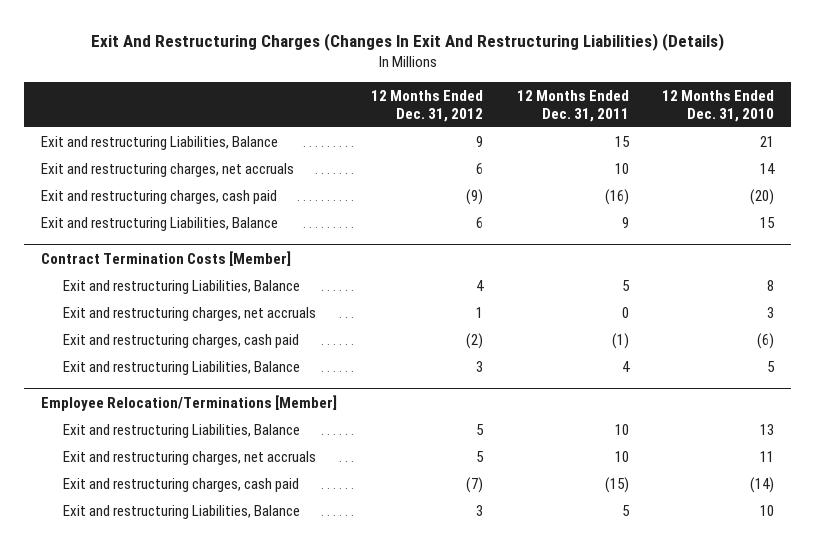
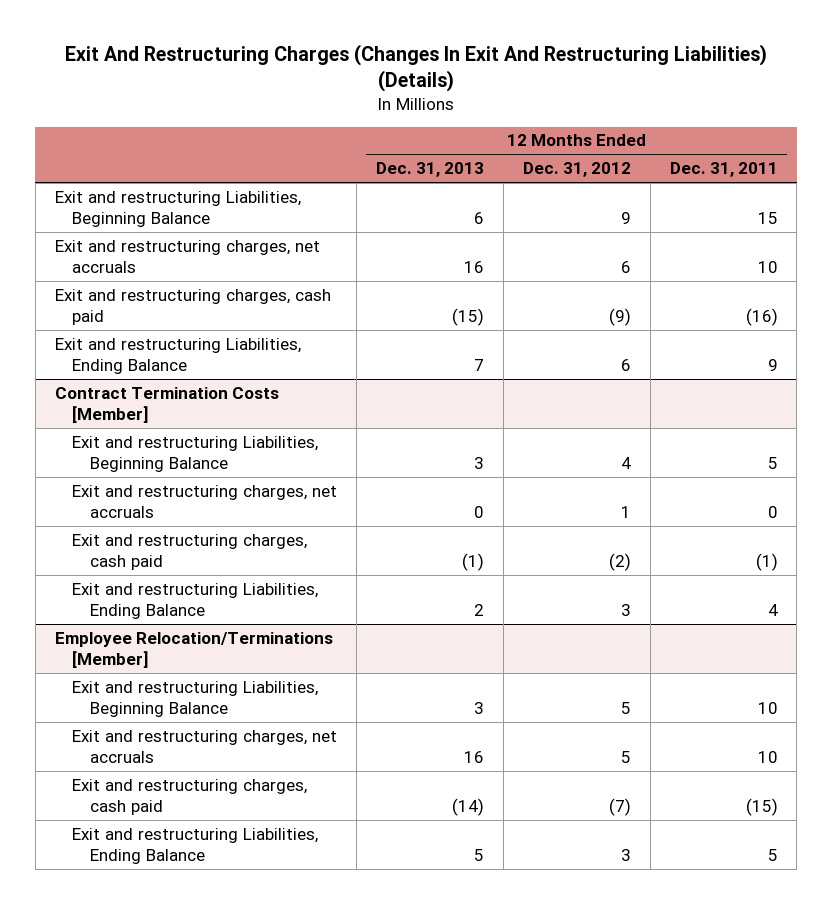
[662,89,775,122] 12 Months Ended Dec. 31, 2010 -> none
none -> [375,162,484,178] Dec. 31, 2013
[41,135,279,150] Exit and restructuring Liabilities, Balance -> [54,190,301,228] Exit and restructuring Liabilities, Beginning Balance
[41,216,279,231] Exit and restructuring Liabilities, Balance -> [54,337,301,375] Exit and restructuring Liabilities, Ending Balance
[62,279,300,294] Exit and restructuring Liabilities, Balance -> [72,435,319,473] Exit and restructuring Liabilities, Beginning Balance
[62,360,300,375] Exit and restructuring Liabilities, Balance -> [72,582,319,620] Exit and restructuring Liabilities, Ending Balance
[62,423,300,438] Exit and restructuring Liabilities, Balance -> [72,680,319,718] Exit and restructuring Liabilities, Beginning Balance
[62,504,300,519] Exit and restructuring Liabilities, Balance -> [72,827,319,865] Exit and restructuring Liabilities, Ending Balance

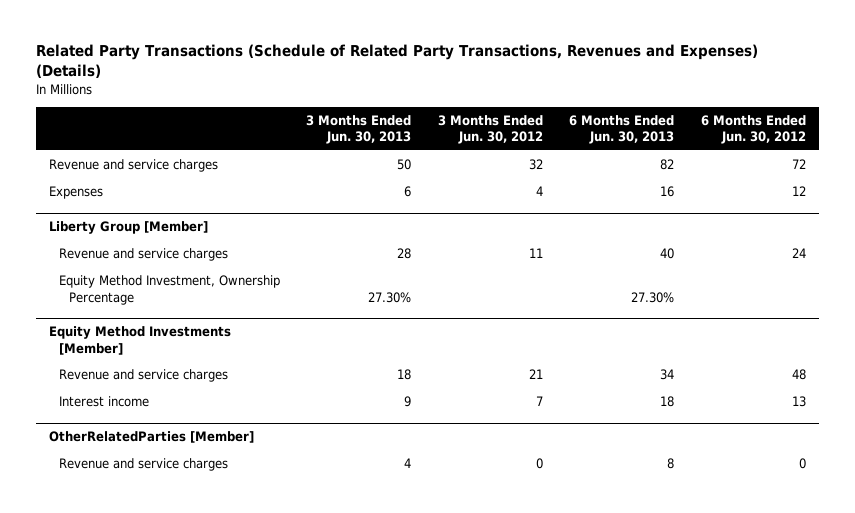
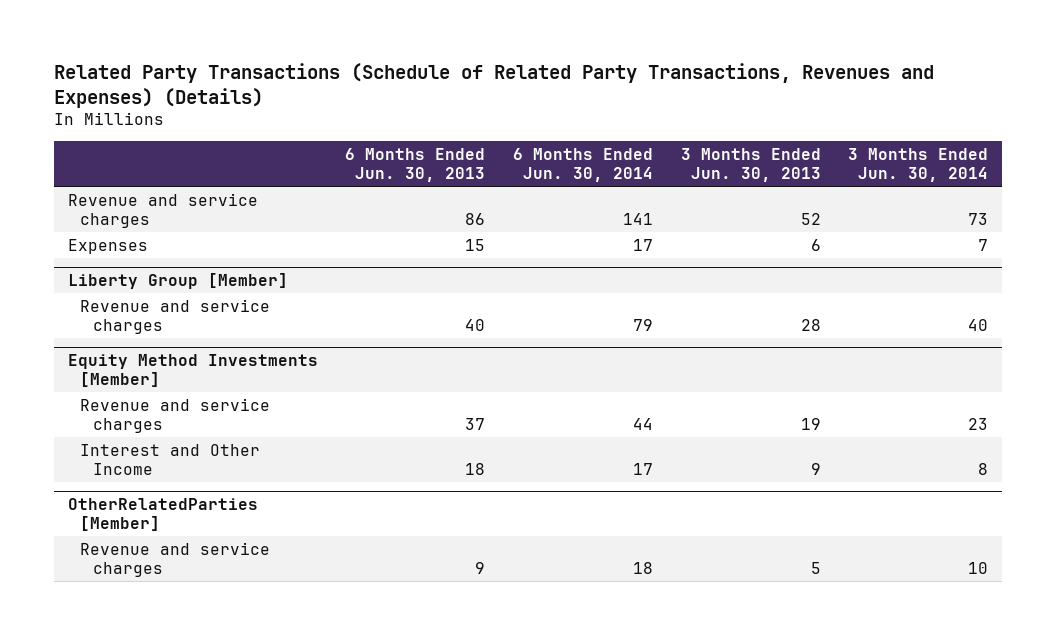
[437,114,543,145] 3 Months Ended Jun. 30, 2012 -> none
[701,114,807,145] 6 Months Ended Jun. 30, 2012 -> none
none -> [512,148,653,183] 6 Months Ended Jun. 30, 2014
none -> [848,148,989,183] 3 Months Ended Jun. 30, 2014
[397,159,412,171] 50 -> [800,212,821,225] 52
[660,159,675,171] 82 -> [465,212,486,225] 86
[660,186,675,198] 16 -> [465,238,486,251] 15
[58,275,280,305] Equity Method Investment, Ownership Percentage -> none
[397,369,412,381] 18 -> [800,417,821,430] 19
[660,369,675,381] 34 -> [465,417,486,430] 37
[58,396,149,408] Interest income -> [80,443,261,475] Interest and Other Income
[404,458,412,469] 4 -> [810,561,821,574] 5
[667,458,675,470] 8 -> [475,561,486,574] 9

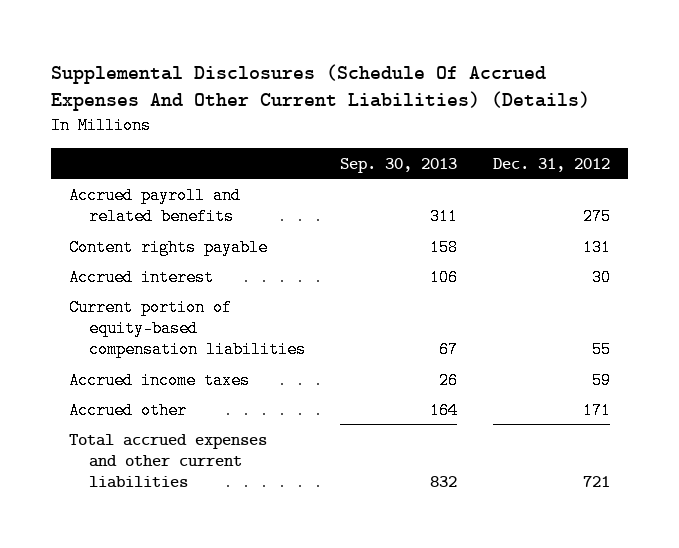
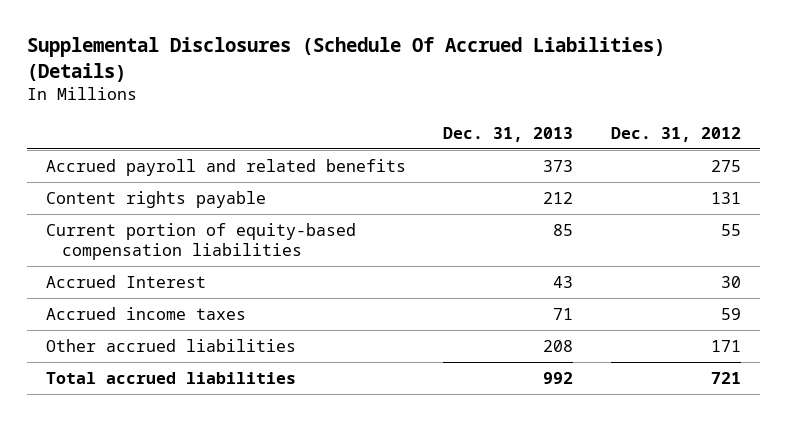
[51,63,591,112] Supplemental Disclosures (Schedule Of Accrued Expenses And Other Current Liabilities) (Details) -> [26,37,665,83] Supplemental Disclosures (Schedule Of Accrued Liabilities) (Details)
[340,157,458,173] Sep. 30, 2013 -> none
none -> [443,126,574,142] Dec. 31, 2013
[68,268,214,286] Accrued interest -> none
none -> [45,274,206,288] Accrued Interest
[68,401,187,419] Accrued other -> [45,338,296,352] Other accrued liabilities
[68,433,267,489] Total accrued expenses and other current liabilities -> [45,371,296,384] Total accrued liabilities

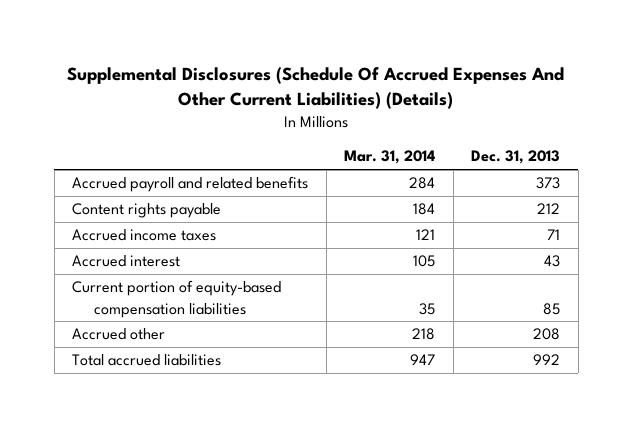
[26,37,665,83] Supplemental Disclosures (Schedule Of Accrued Liabilities) (Details) -> [67,66,565,109] Supplemental Disclosures (Schedule Of Accrued Expenses And Other Current Liabilities) (Details)
[610,126,741,142] Dec. 31, 2012 -> none
none -> [344,150,436,165] Mar. 31, 2014
[45,274,206,288] Accrued Interest -> none
none -> [72,255,181,268] Accrued interest
[45,222,356,261] Current portion of equity-based compensation liabilities -> [72,280,282,318] Current portion of equity-based compensation liabilities
[45,338,296,352] Other accrued liabilities -> [72,328,166,341] Accrued other

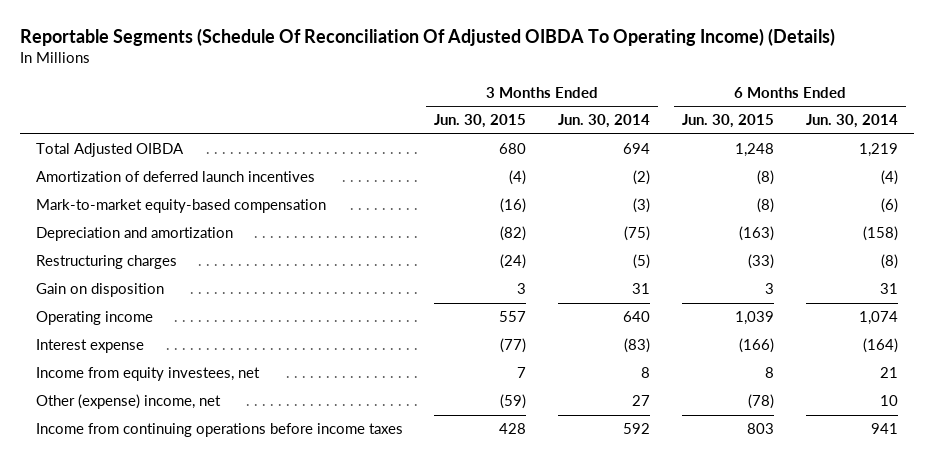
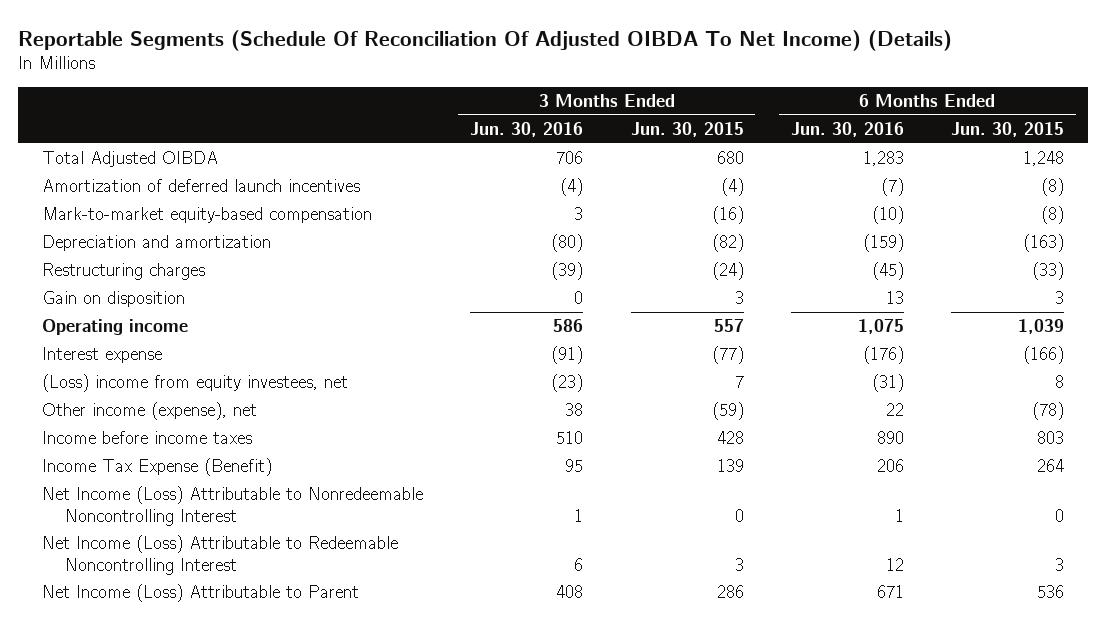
[19,28,835,47] Reportable Segments (Schedule Of Reconciliation Of Adjusted OIBDA To Operating Income) (Details) -> [18,29,953,51] Reportable Segments (Schedule Of Reconciliation Of Adjusted OIBDA To Net Income) (Details)
[558,114,651,129] Jun. 30, 2014 -> none
[805,114,898,129] Jun. 30, 2014 -> none
none -> [470,121,584,137] Jun. 30, 2016
none -> [790,121,904,137] Jun. 30, 2016
[35,367,260,382] Income from equity investees, net -> [41,373,348,392] (Loss) income from equity investees, net
[35,394,221,410] Other (expense) income, net -> [41,401,257,420] Other income (expense), net
[35,423,403,438] Income from continuing operations before income taxes -> [41,430,252,444] Income before income taxes
none -> [41,457,272,476] Income Tax Expense (Benefit)
none -> [41,485,423,526] Net Income (Loss) Attributable to Nonredeemable Noncontrolling Interest
none -> [41,534,398,575] Net Income (Loss) Attributable to Redeemable Noncontrolling Interest
none -> [41,583,359,602] Net Income (Loss) Attributable to Parent

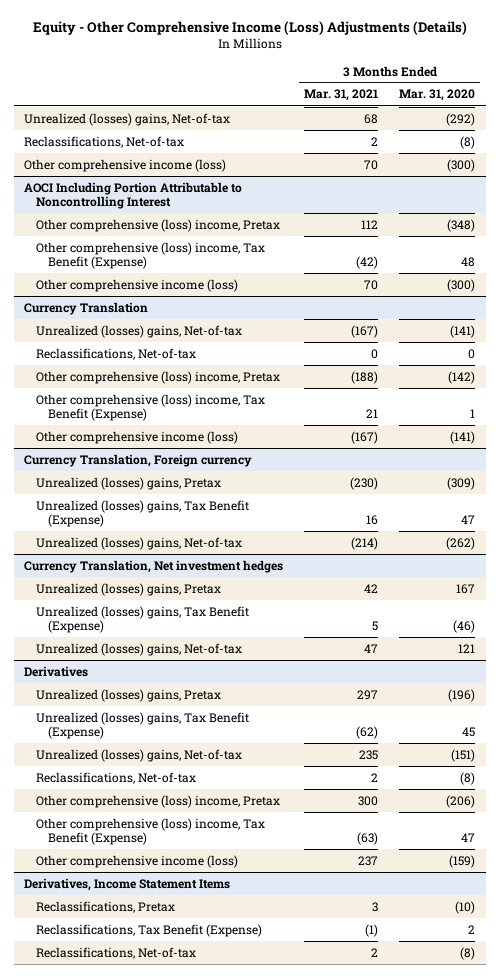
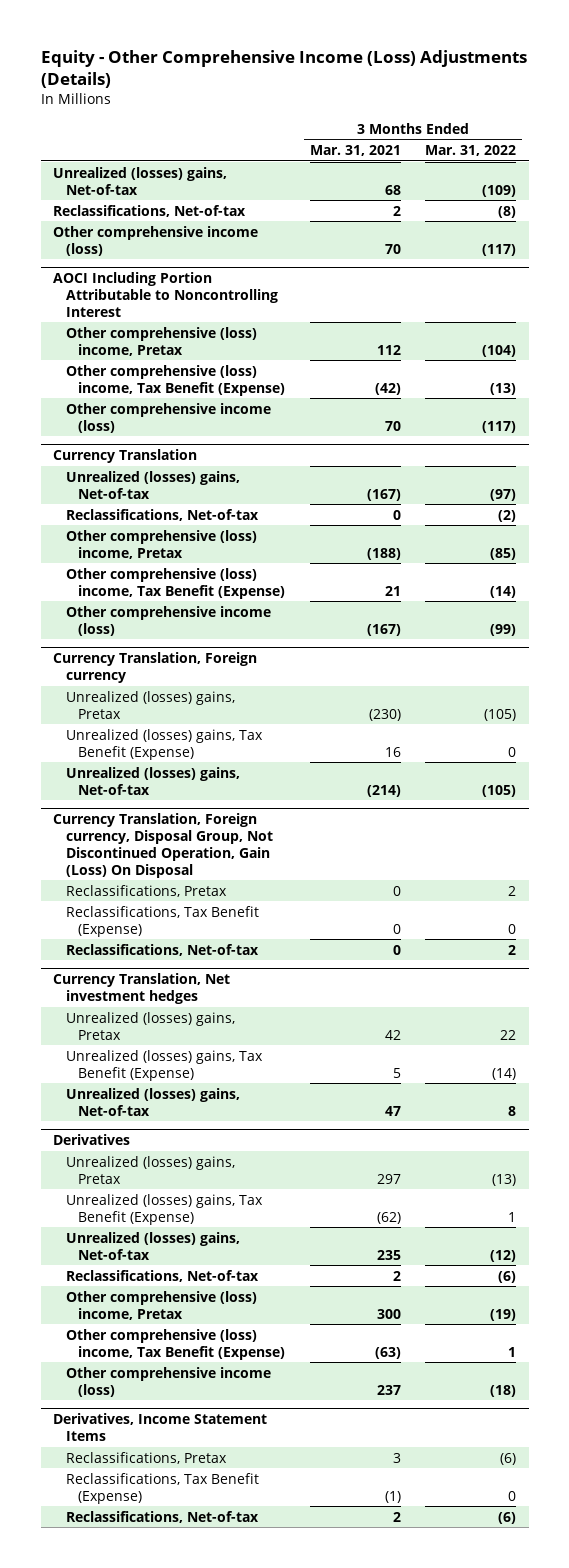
[399,89,476,102] Mar. 31, 2020 -> none
none -> [425,145,517,157] Mar. 31, 2022
none -> [53,813,273,878] Currency Translation, Foreign currency, Disposal Group, Not Discontinued Operation, Gain (Loss) On Disposal
none -> [65,884,227,897] Reclassifications, Pretax
none -> [65,905,259,937] Reclassifications, Tax Benefit (Expense)
none -> [65,943,259,956] Reclassifications, Net-of-tax

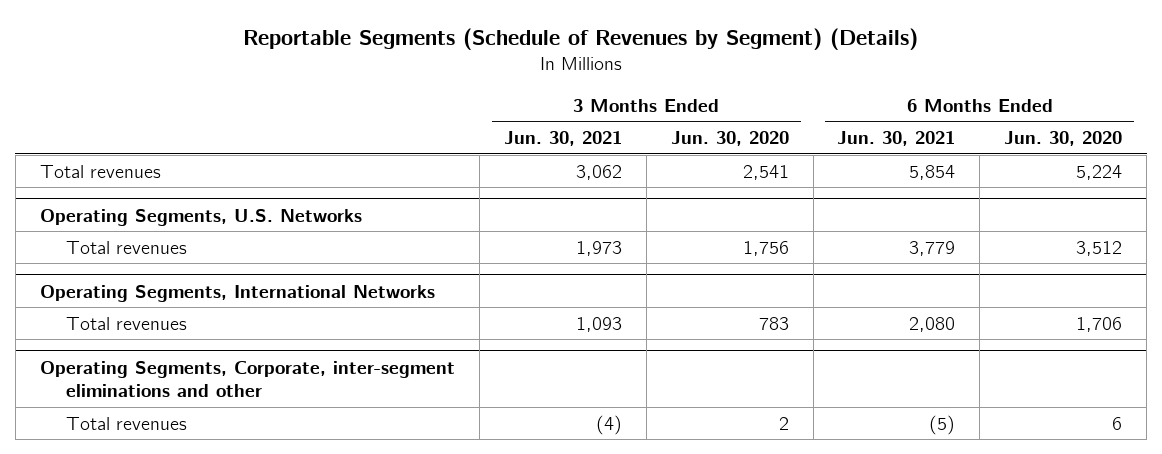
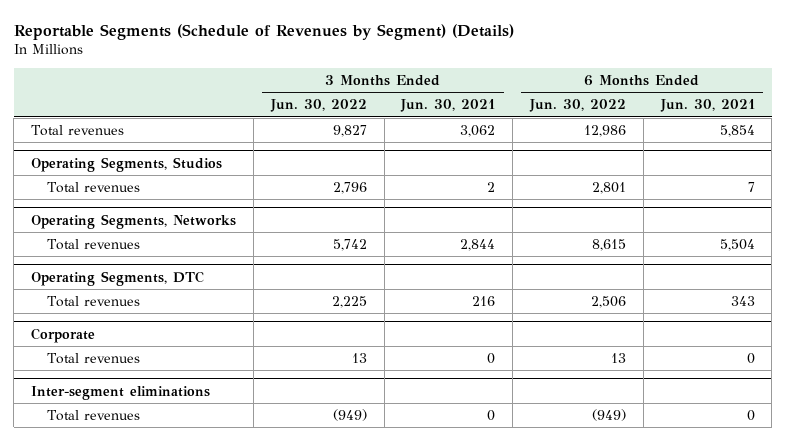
[670,130,789,146] Jun. 30, 2020 -> none
[1004,130,1123,146] Jun. 30, 2020 -> none
none -> [269,99,367,113] Jun. 30, 2022
none -> [529,99,627,113] Jun. 30, 2022
[39,208,362,226] Operating Segments, U.S. Networks -> none
[39,360,455,398] Operating Segments, Corporate, inter-segment eliminations and other -> none
none -> [31,156,223,172] Operating Segments, Studios
[575,240,622,256] 1,973 -> [487,181,496,192] 2
[909,240,956,256] 3,779 -> [747,181,755,192] 7
[39,284,435,302] Operating Segments, International Networks -> [31,213,237,229] Operating Segments, Networks
[575,316,622,332] 1,093 -> [460,238,496,251] 2,844
[909,316,956,332] 2,080 -> [719,238,755,251] 5,504
none -> [31,270,205,286] Operating Segments, DTC
[595,414,622,435] (4) -> [472,295,496,306] 216
[929,414,956,435] (5) -> [730,295,755,306] 343
none -> [31,327,96,343] Corporate
none -> [47,352,141,364] Total revenues
none -> [31,385,211,400] Inter-segment eliminations
none -> [47,409,141,421] Total revenues

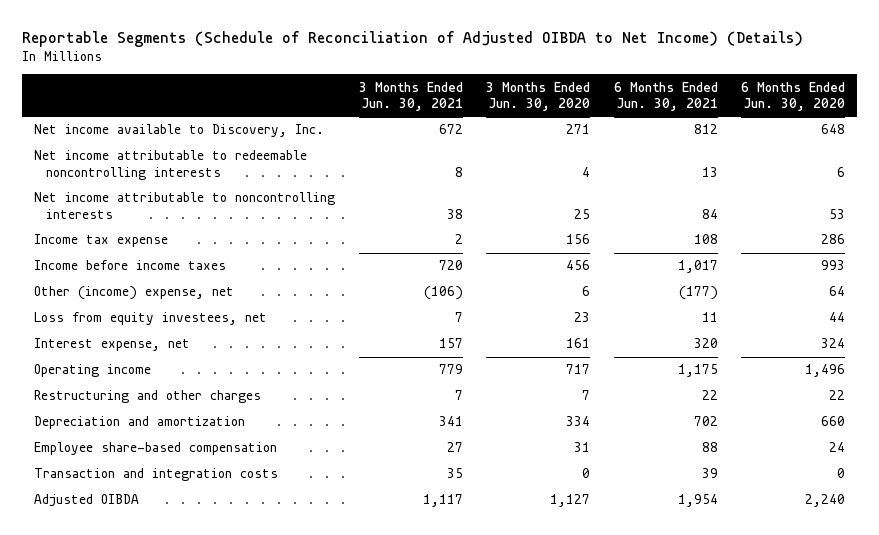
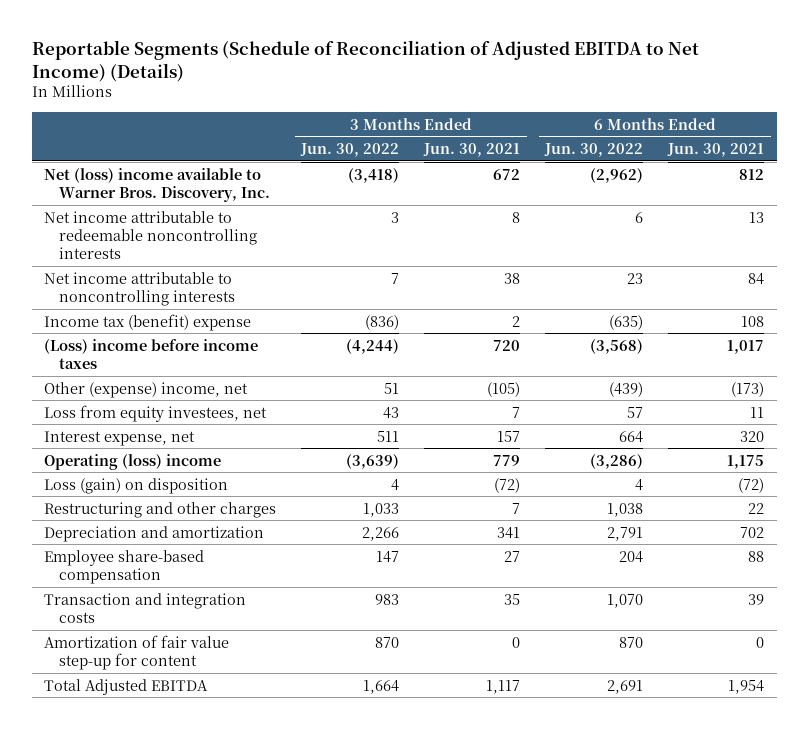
[22,31,804,48] Reportable Segments (Schedule of Reconciliation of Adjusted OIBDA to Net Income) (Details) -> [31,39,699,82] Reportable Segments (Schedule of Reconciliation of Adjusted EBITDA to Net Income) (Details)
[486,81,591,111] 3 Months Ended Jun. 30, 2020 -> none
[741,81,846,111] 6 Months Ended Jun. 30, 2020 -> none
none -> [300,142,400,157] Jun. 30, 2022
none -> [544,142,644,157] Jun. 30, 2022
[34,124,325,138] Net income available to Discovery, Inc. -> [44,167,271,202] Net (loss) income available to Warner Bros. Discovery, Inc.
[34,234,169,248] Income tax expense -> [44,313,252,331] Income tax (benefit) expense
[34,260,227,271] Income before income taxes -> [44,338,259,369] (Loss) income before income taxes
[34,286,235,301] Other (income) expense, net -> [44,381,249,398] Other (expense) income, net
[423,286,463,301] (106) -> [487,381,521,397] (105)
[678,286,718,301] (177) -> [731,381,765,397] (173)
[34,364,152,378] Operating income -> [44,453,222,470] Operating (loss) income
none -> [44,477,229,494] Loss (gain) on disposition
none -> [44,634,230,670] Amortization of fair value step-up for content
[34,494,140,508] Adjusted OIBDA -> [44,678,209,695] Total Adjusted EBITDA

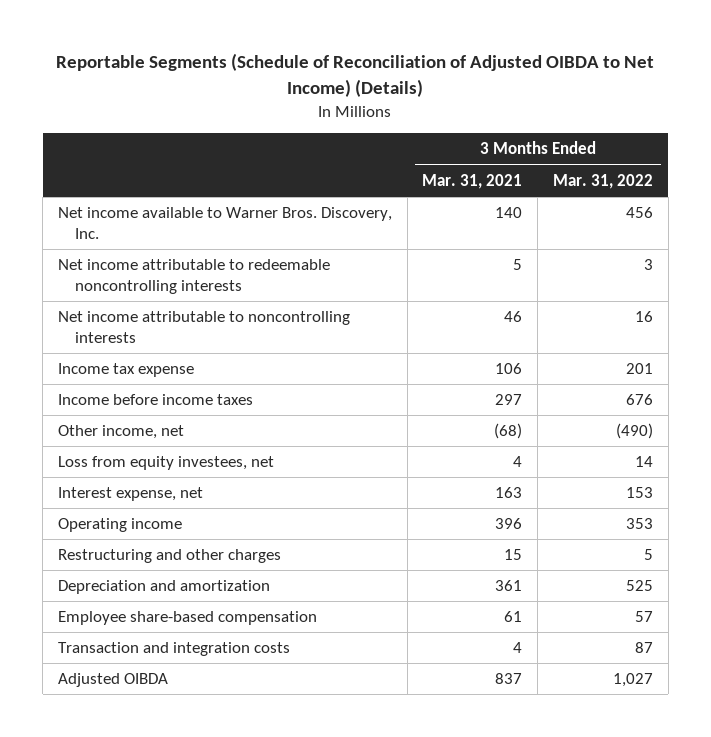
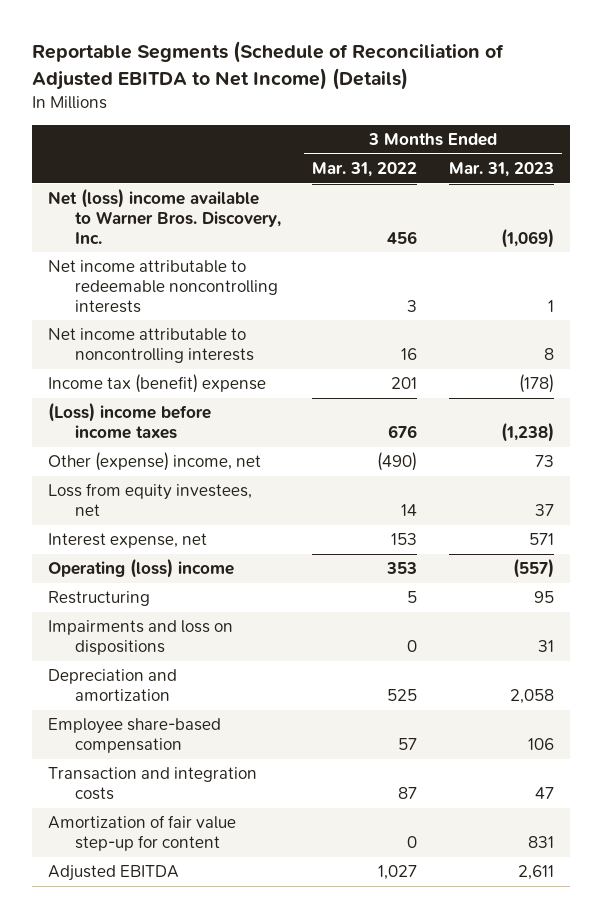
[56,53,655,98] Reportable Segments (Schedule of Reconciliation of Adjusted OIBDA to Net Income) (Details) -> [31,41,504,90] Reportable Segments (Schedule of Reconciliation of Adjusted EBITDA to Net Income) (Details)
[422,173,523,189] Mar. 31, 2021 -> none
none -> [449,162,555,178] Mar. 31, 2023
[57,207,392,239] Net income available to Warner Bros. Discovery, Inc. -> [47,188,281,244] Net (loss) income available to Warner Bros. Discovery, Inc.
[57,363,194,378] Income tax expense -> [47,374,266,394] Income tax (benefit) expense
[57,394,253,406] Income before income taxes -> [47,402,211,439] (Loss) income before income taxes
[57,425,184,440] Other income, net -> [47,452,261,472] Other (expense) income, net
[57,518,182,533] Operating income -> [47,558,234,579] Operating (loss) income
[57,549,281,564] Restructuring and other charges -> [47,591,150,607] Restructuring
none -> [47,620,233,655] Impairments and loss on dispositions
none -> [47,815,236,851] Amortization of fair value step-up for content
[57,673,168,688] Adjusted OIBDA -> [47,865,179,882] Adjusted EBITDA

